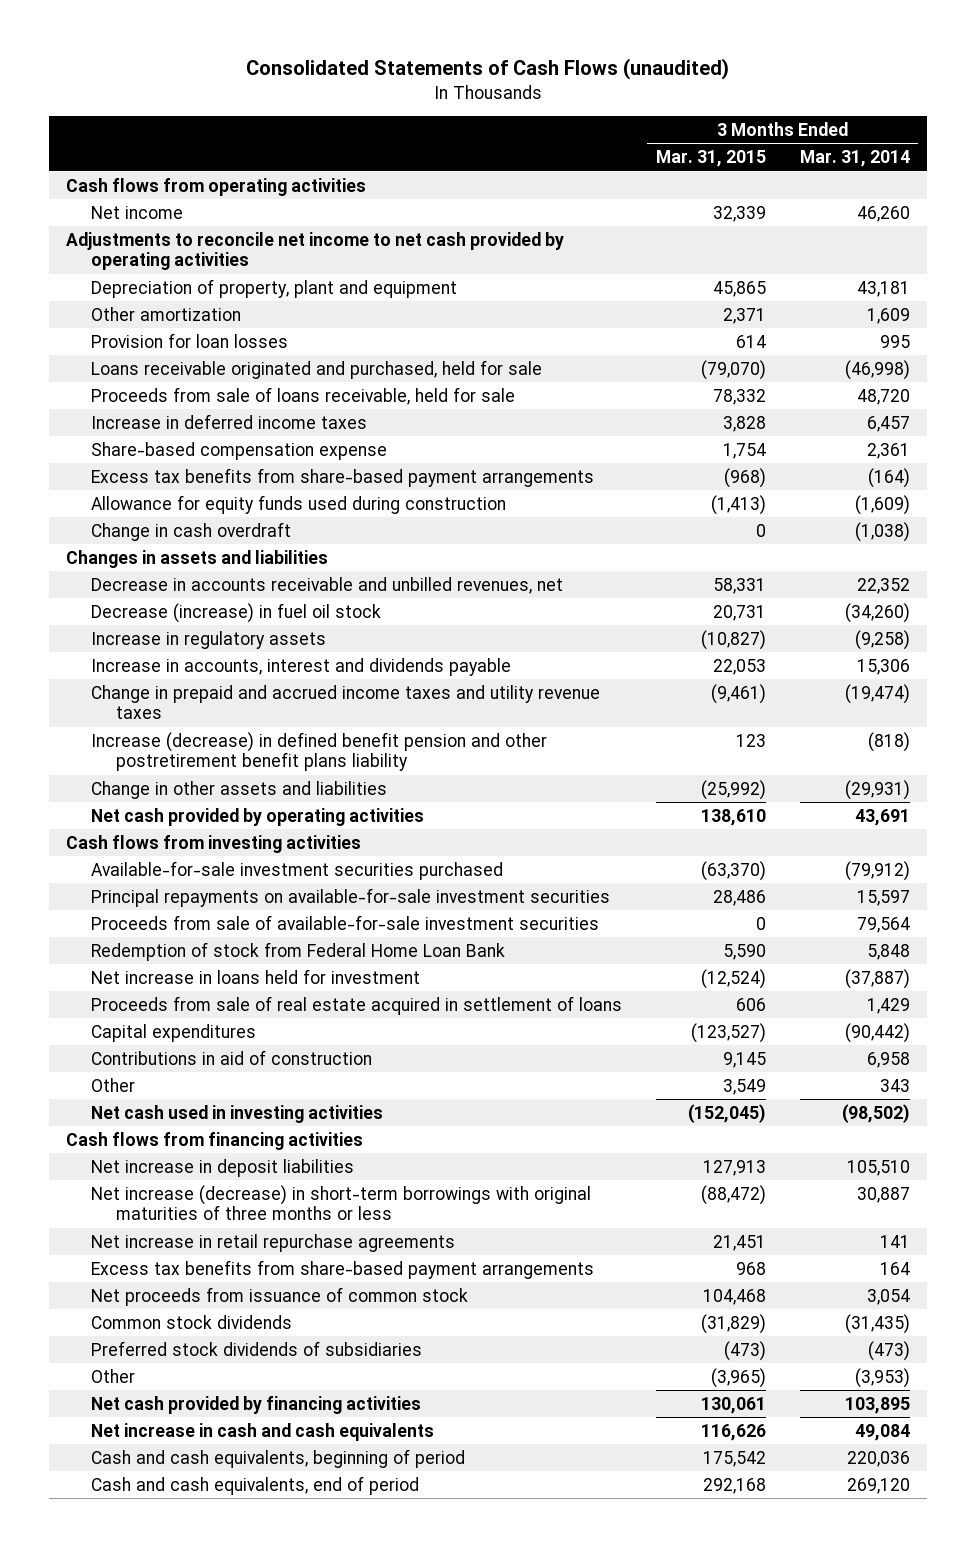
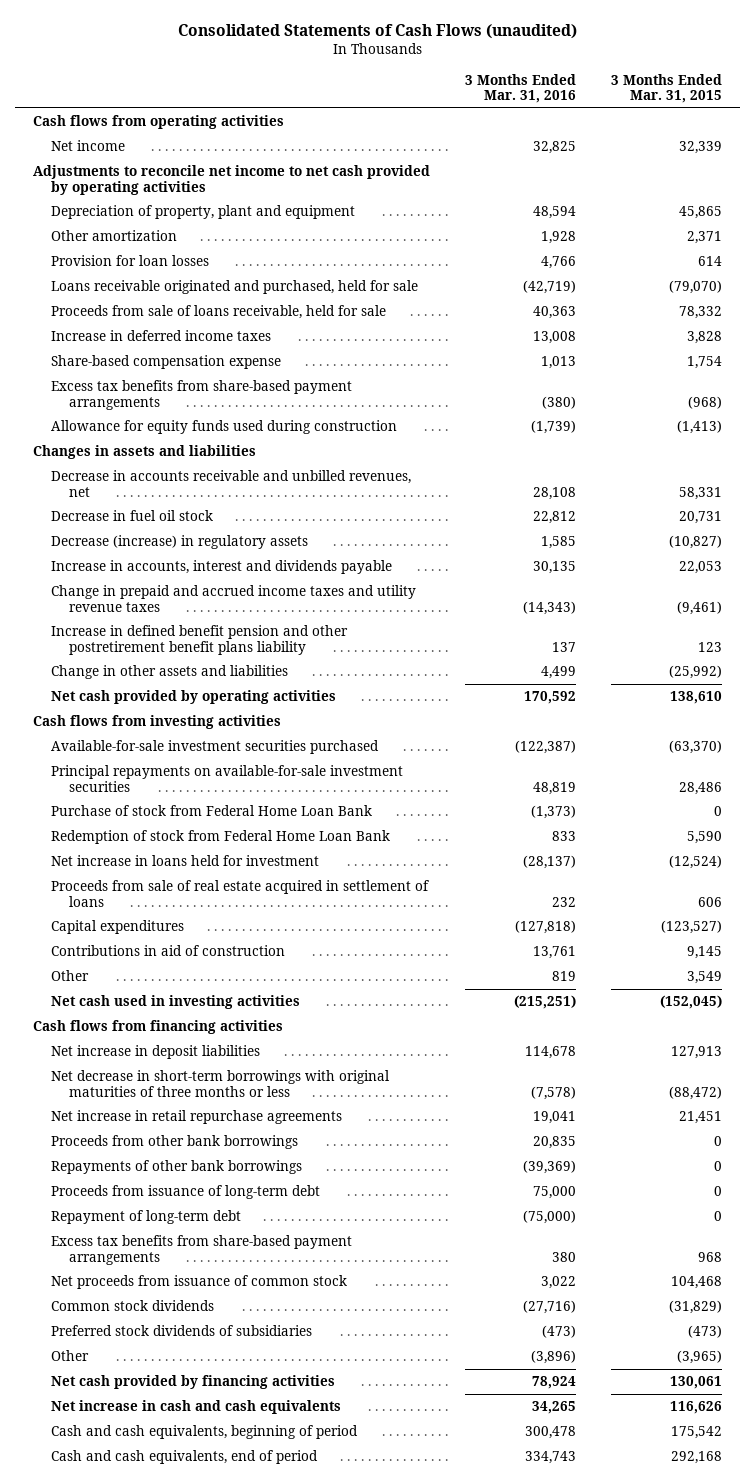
[799,150,910,168] Mar. 31, 2014 -> none
none -> [465,73,577,104] 3 Months Ended Mar. 31, 2016
[90,521,291,541] Change in cash overdraft -> none
[90,602,381,623] Decrease (increase) in fuel oil stock -> [50,510,213,522] Decrease in fuel oil stock
[90,630,326,649] Increase in regulatory assets -> [50,535,308,550] Decrease (increase) in regulatory assets
[90,731,547,772] Increase (decrease) in defined benefit pension and other postretirement benefit plans liability -> [50,625,348,655] Increase in defined benefit pension and other postretirement benefit plans liability
[90,914,599,930] Proceeds from sale of available-for-sale investment securities -> none
none -> [50,805,372,817] Purchase of stock from Federal Home Loan Bank
[90,1184,591,1221] Net increase (decrease) in short-term borrowings with original maturities of three months or less -> [50,1070,390,1097] Net decrease in short-term borrowings with original maturities of three months or less
none -> [50,1135,298,1150] Proceeds from other bank borrowings
none -> [50,1160,302,1175] Repayments of other bank borrowings
none -> [50,1185,320,1200] Proceeds from issuance of long-term debt
none -> [50,1210,241,1225] Repayment of long-term debt

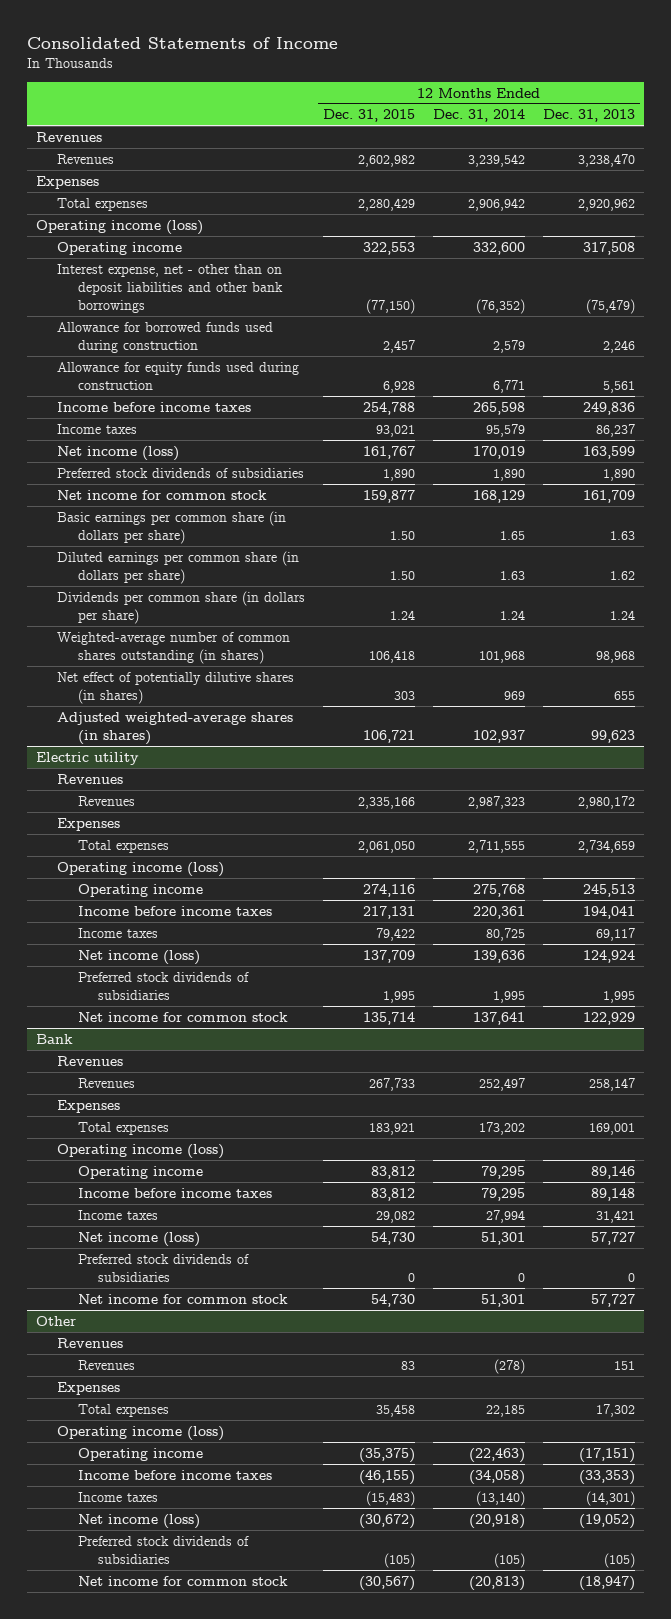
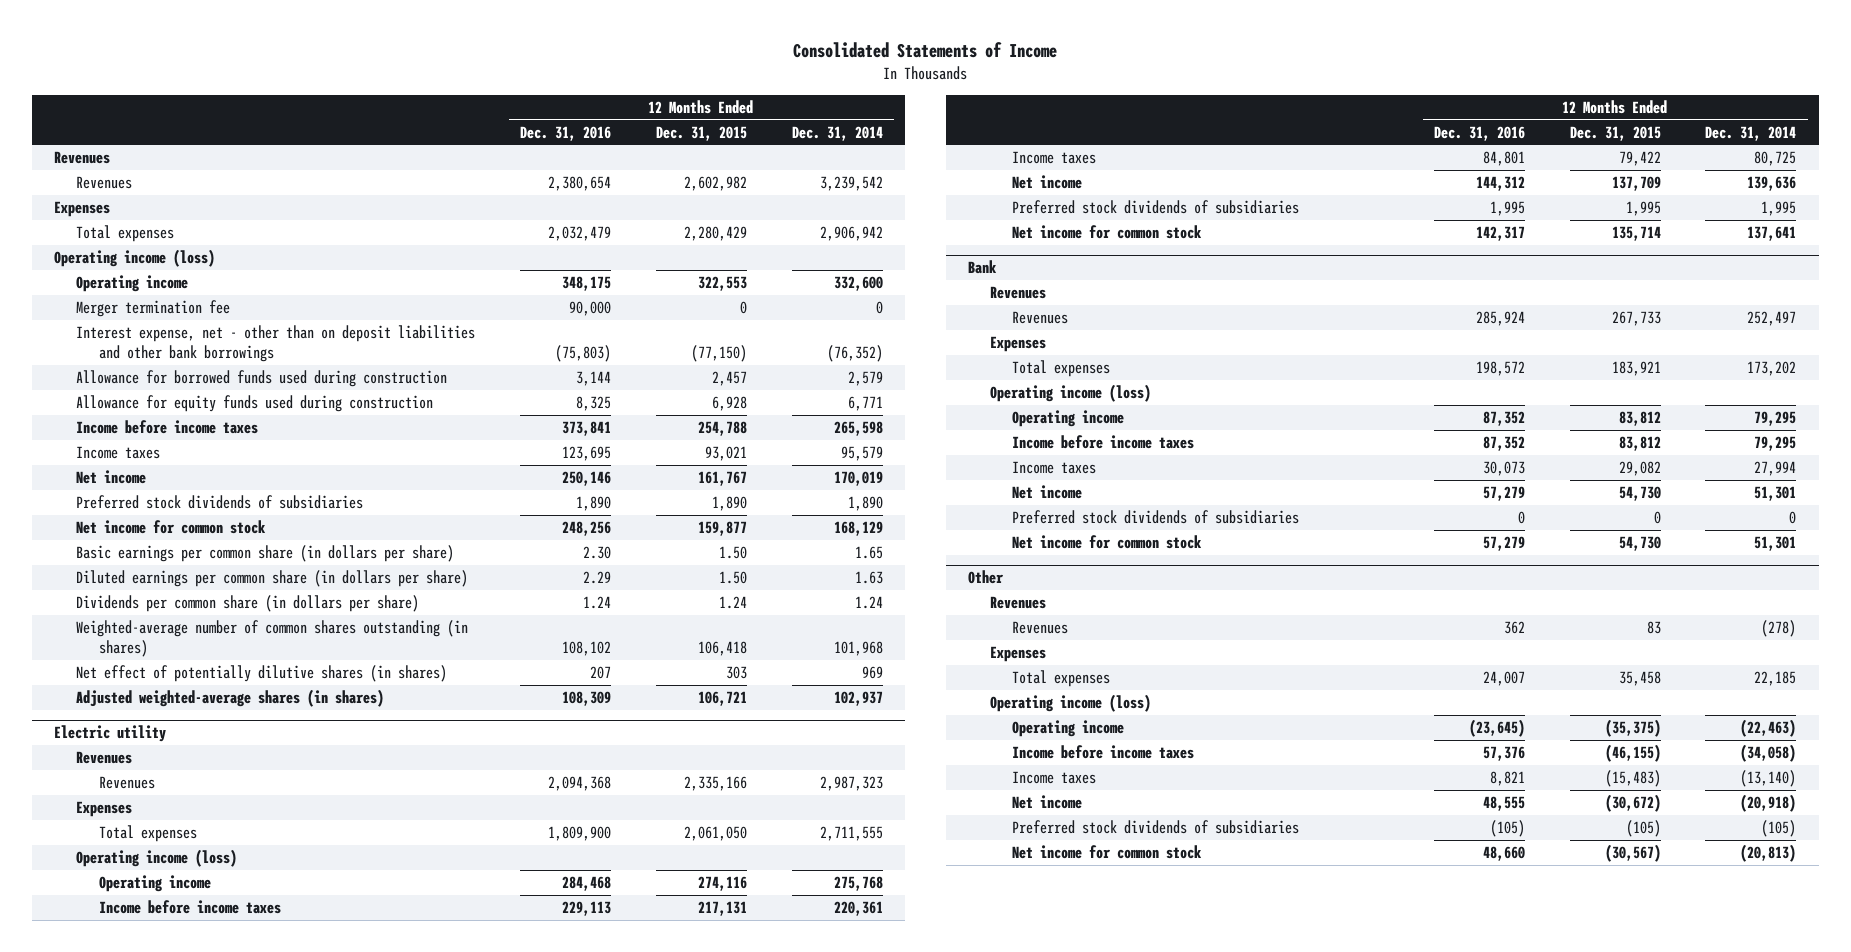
[543,109,636,123] Dec. 31, 2013 -> none
none -> [520,125,612,141] Dec. 31, 2016
none -> [76,299,231,317] Merger termination fee
[56,445,179,461] Net income (loss) -> [76,469,147,484] Net income
[77,949,200,965] Net income (loss) -> [1012,174,1083,189] Net income
[77,1231,200,1247] Net income (loss) -> [1012,484,1083,499] Net income
[77,1513,200,1529] Net income (loss) -> [1012,794,1083,809] Net income

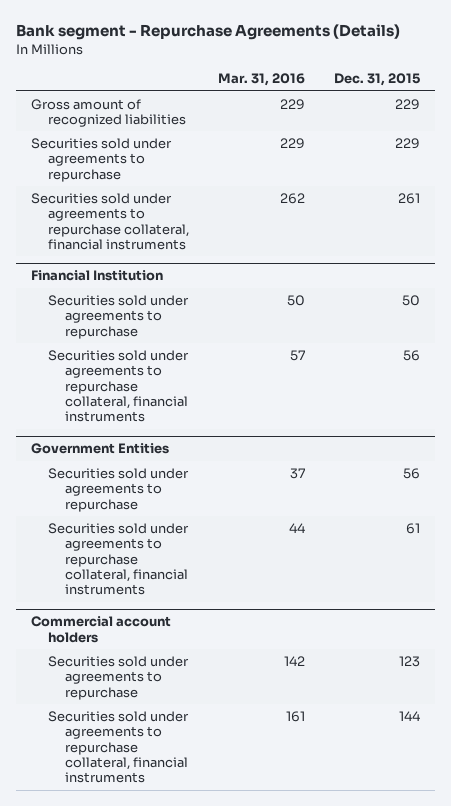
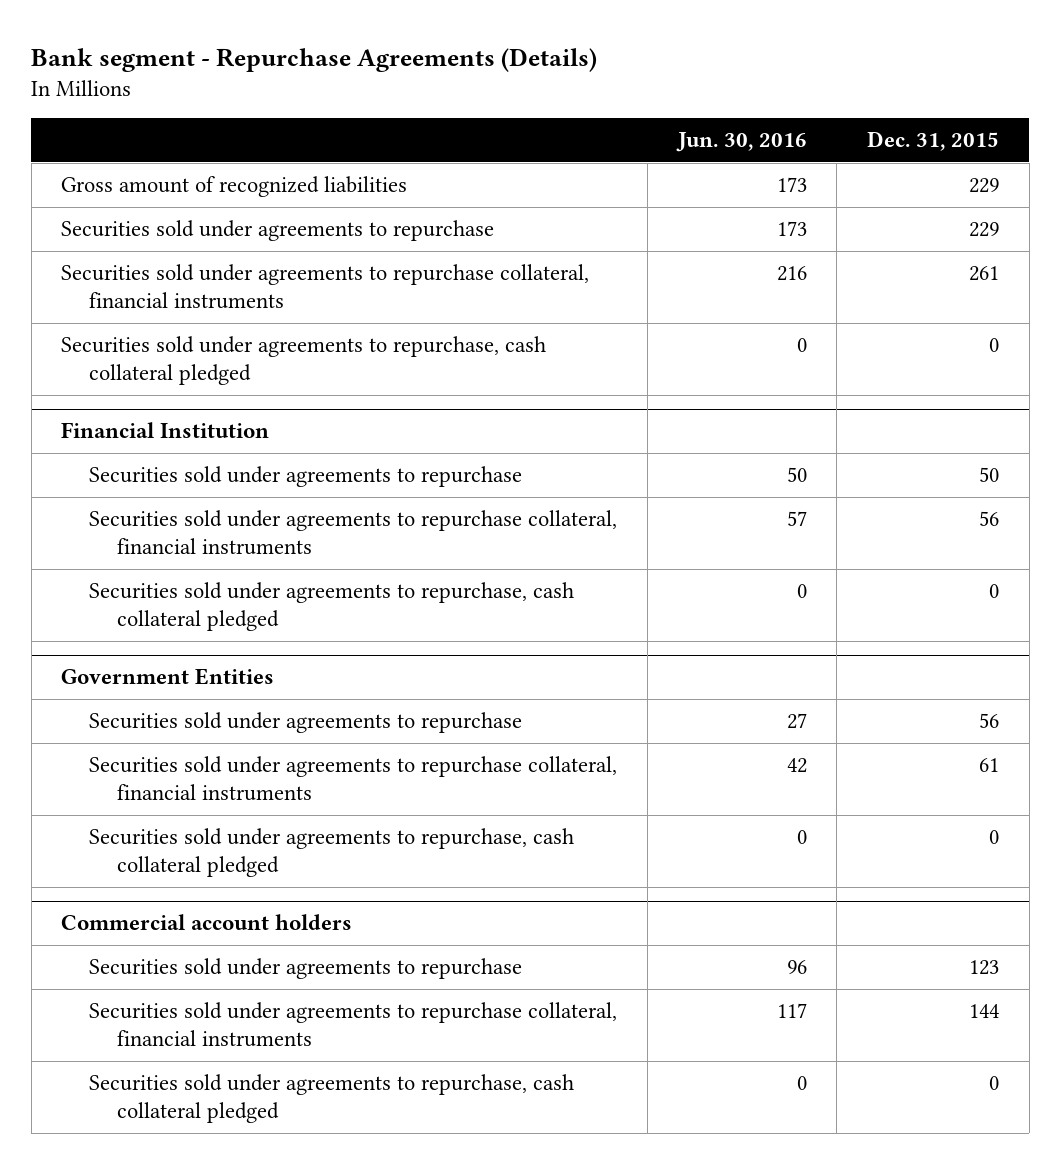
[218,73,306,87] Mar. 31, 2016 -> none
none -> [675,132,807,153] Jun. 30, 2016
none -> [61,336,547,386] Securities sold under agreements to repurchase, cash collateral pledged
none -> [89,582,575,632] Securities sold under agreements to repurchase, cash collateral pledged
none -> [89,828,575,878] Securities sold under agreements to repurchase, cash collateral pledged
none -> [89,1074,575,1124] Securities sold under agreements to repurchase, cash collateral pledged

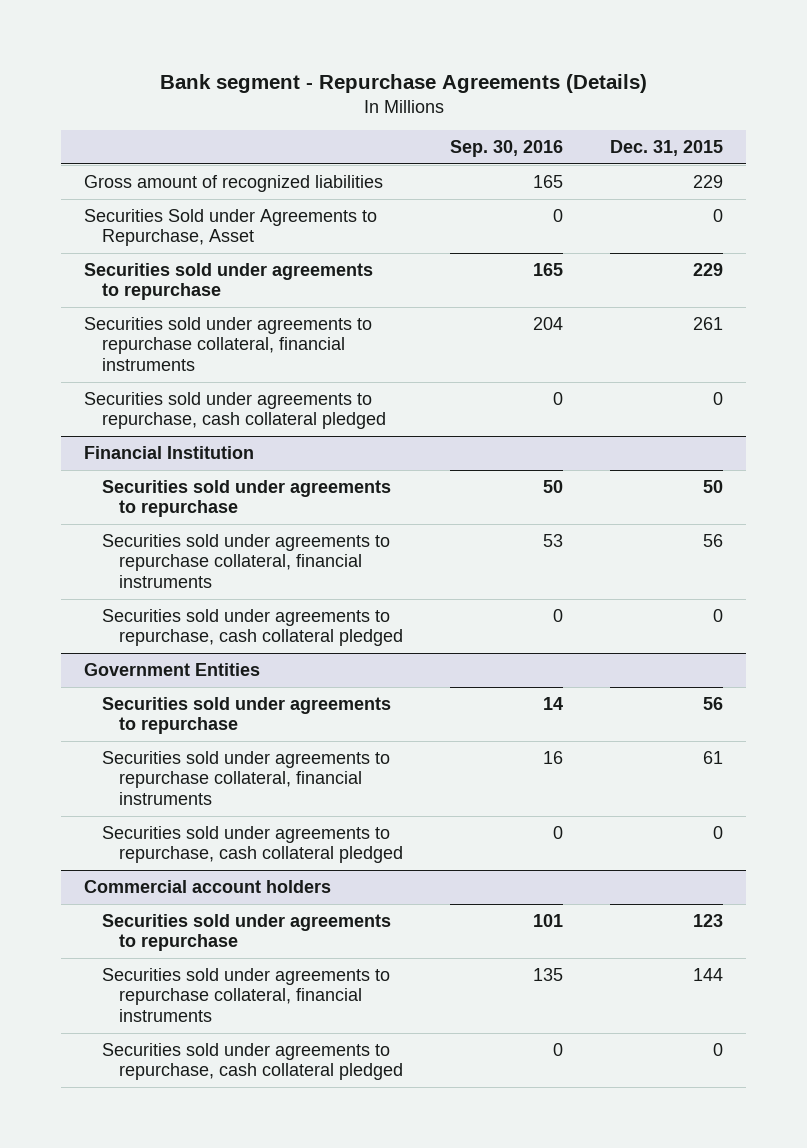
[675,132,807,153] Jun. 30, 2016 -> none
none -> [449,140,563,158] Sep. 30, 2016
none -> [84,208,378,247] Securities Sold under Agreements to Repurchase, Asset

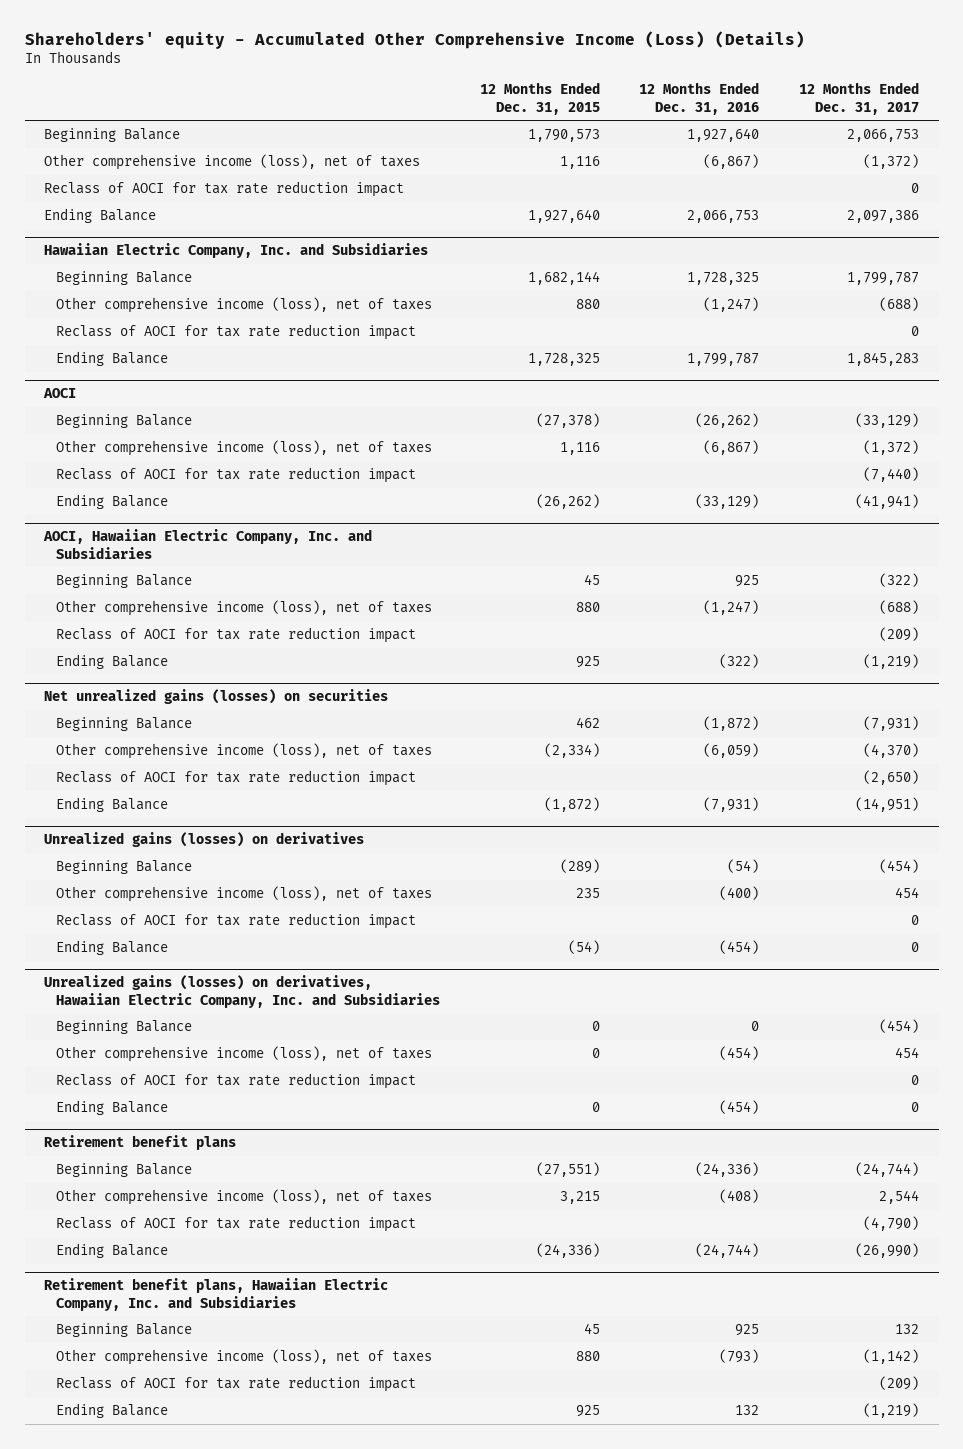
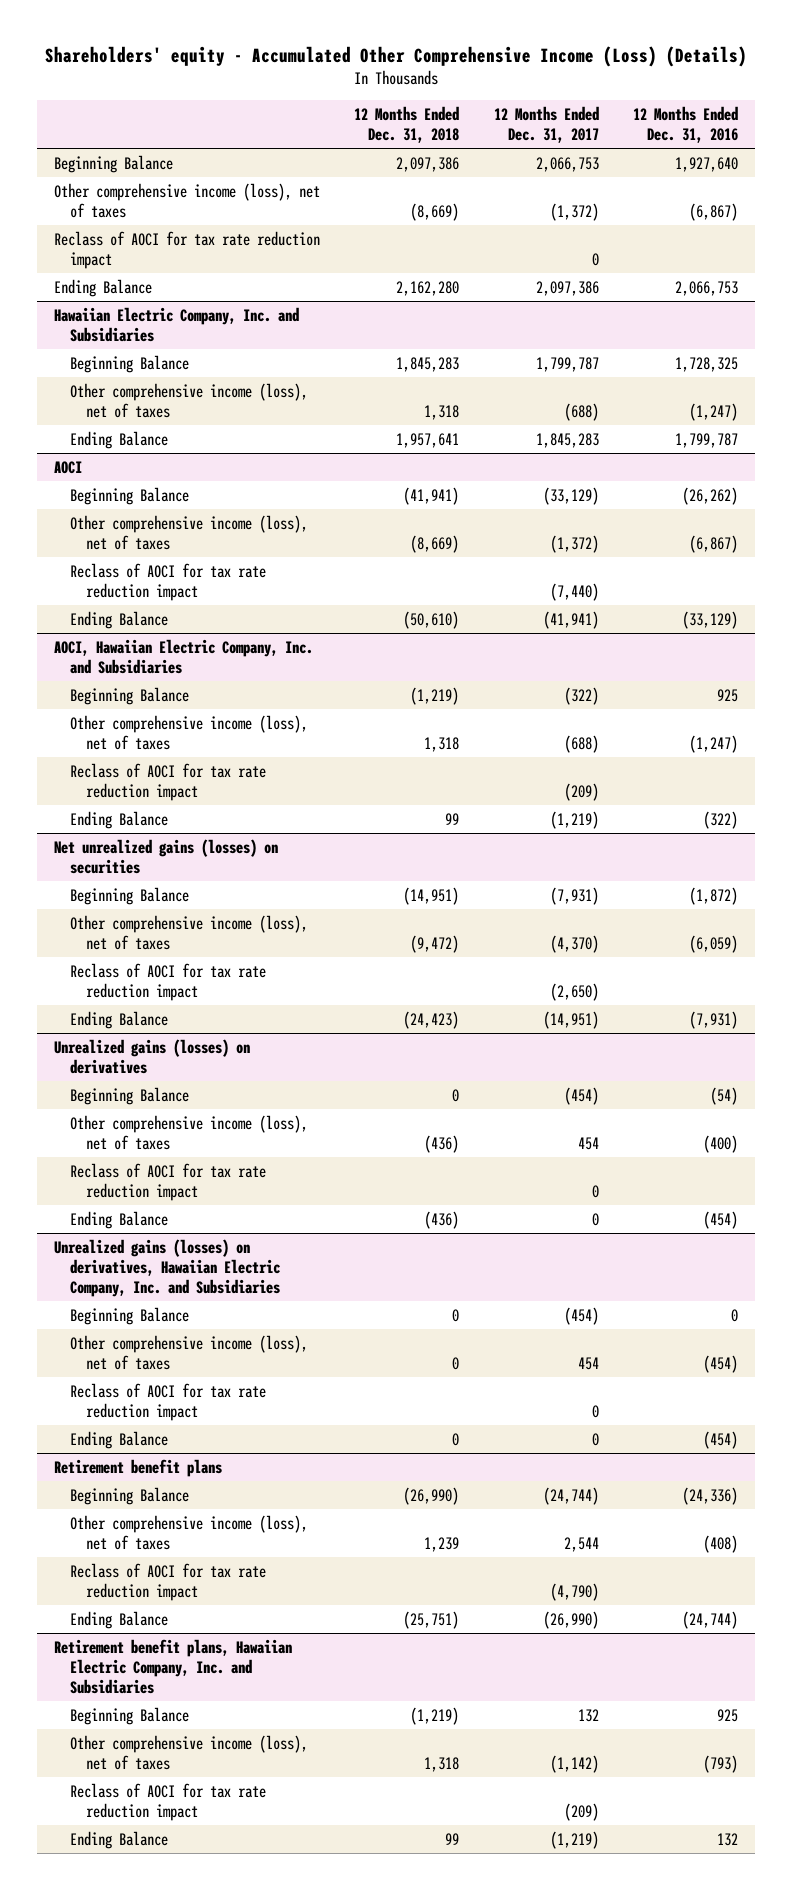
[479,82,600,115] 12 Months Ended Dec. 31, 2015 -> none
none -> [354,105,460,143] 12 Months Ended Dec. 31, 2018
[56,323,417,340] Reclass of AOCI for tax rate reduction impact -> none

